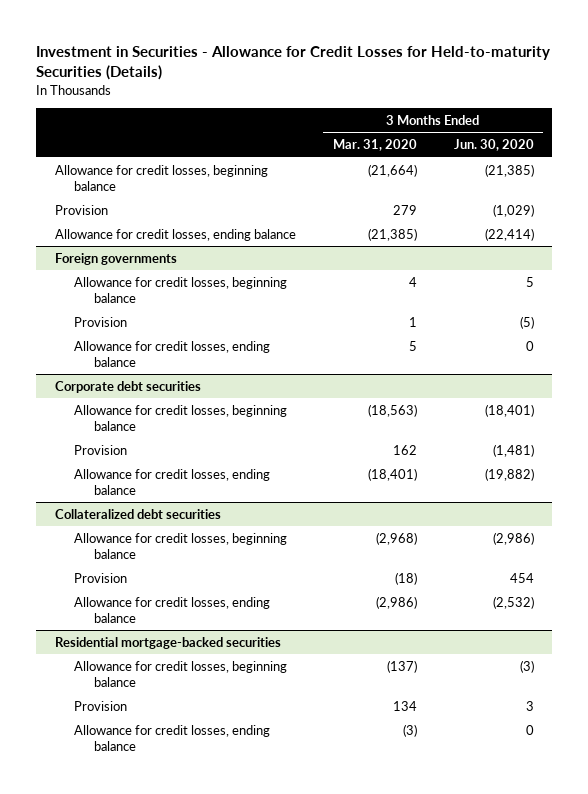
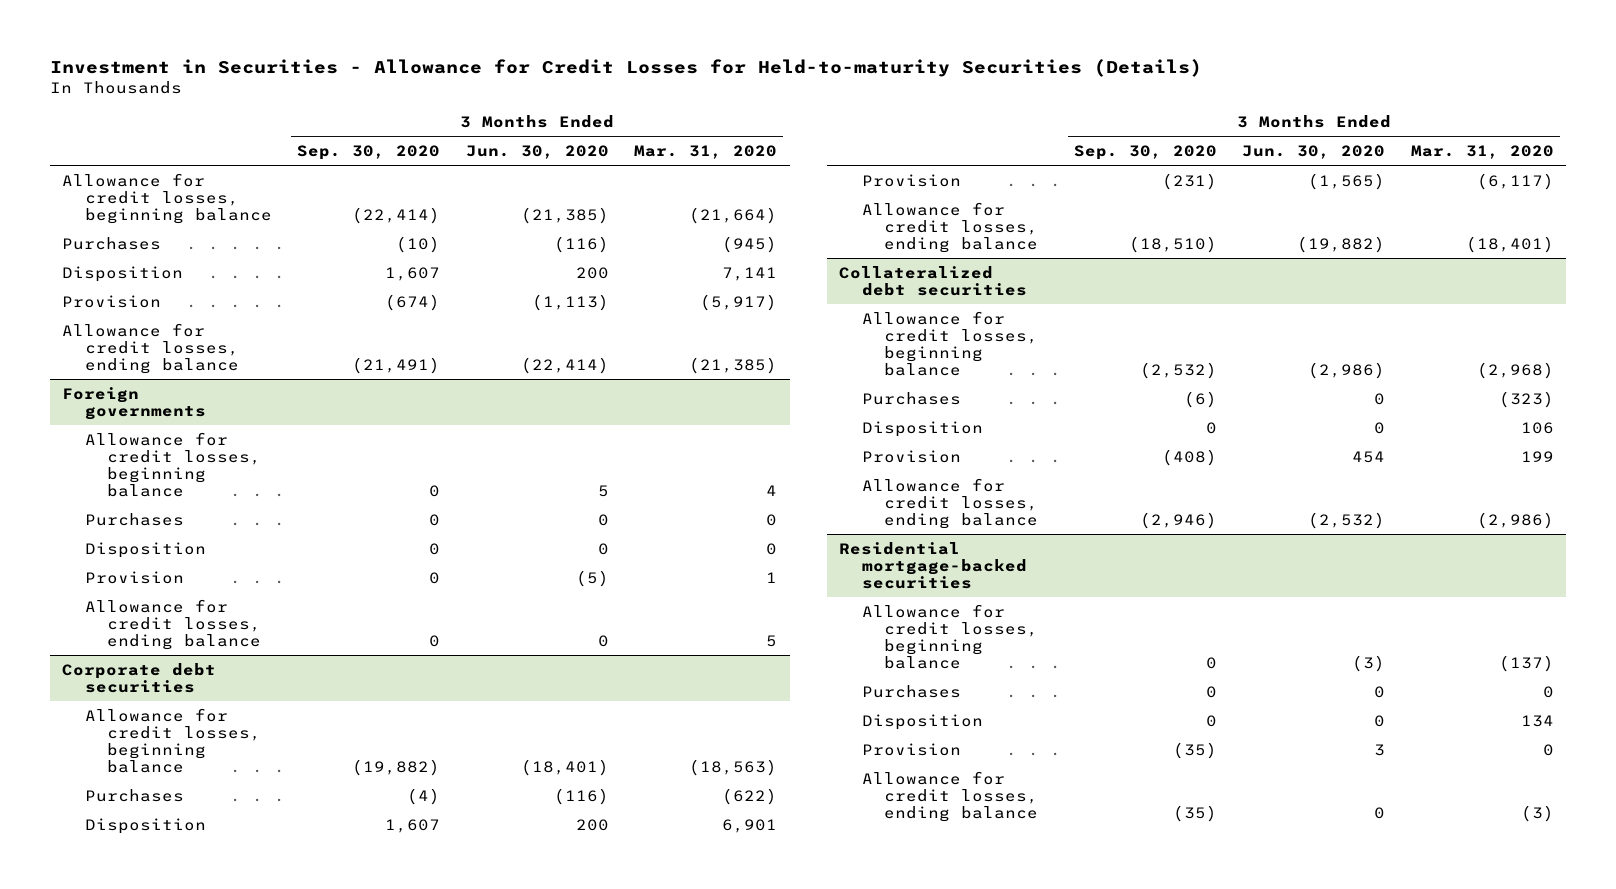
none -> [297,144,441,160] Sep. 30, 2020
none -> [62,236,162,250] Purchases
none -> [62,265,184,282] Disposition
[392,204,417,215] 279 -> [699,293,777,311] (5,917)
[492,203,534,217] (1,029) -> [531,293,609,311] (1,113)
none -> [84,512,184,526] Purchases
none -> [84,541,206,558] Disposition
none -> [84,788,184,802] Purchases
none -> [84,817,206,834] Disposition
[392,444,417,455] 162 -> [1476,172,1554,190] (6,117)
[492,443,534,457] (1,481) -> [1308,172,1386,190] (1,565)
none -> [861,391,961,405] Purchases
none -> [861,420,983,437] Disposition
[394,571,417,585] (18) -> [1520,450,1554,462] 199
none -> [861,684,961,698] Purchases
none -> [861,713,983,730] Disposition
[392,700,417,711] 134 -> [1542,743,1554,756] 0

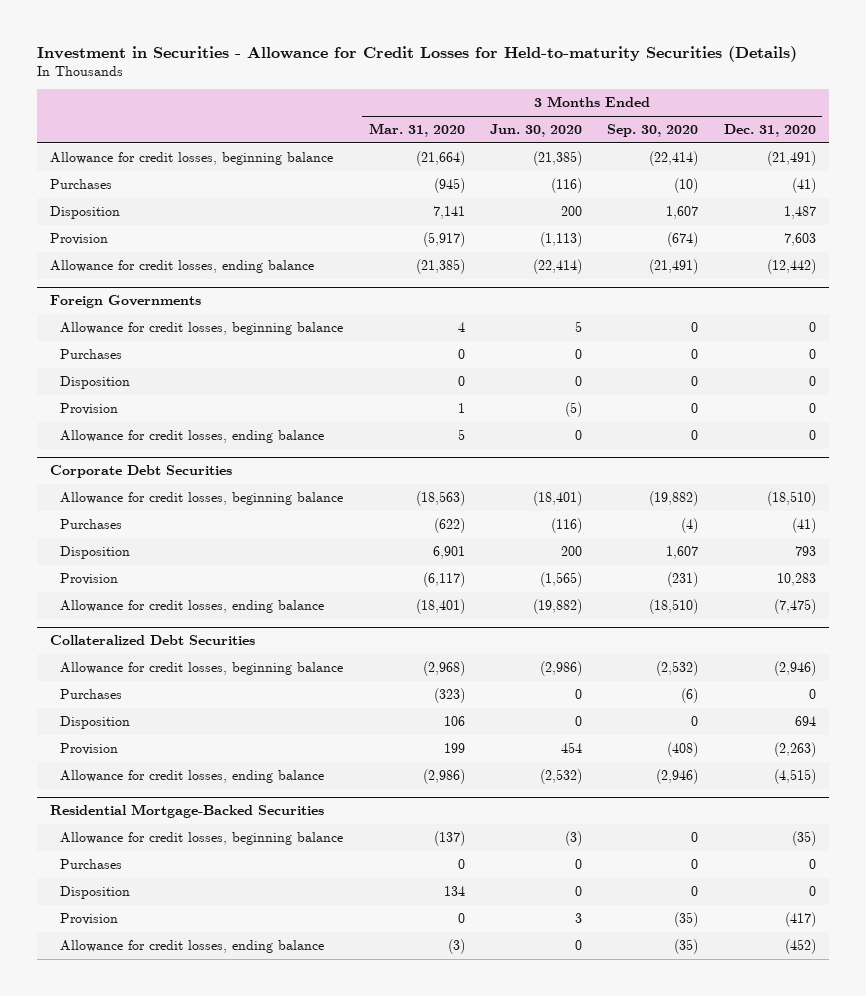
none -> [723,124,816,138] Dec. 31, 2020
[62,386,206,420] Foreign governments -> [50,295,202,309] Foreign Governments
[62,662,217,693] Corporate debt securities -> [50,465,233,479] Corporate Debt Securities
[839,265,1027,296] Collateralized debt securities -> [50,635,256,646] Collateralized Debt Securities
[839,541,1027,589] Residential mortgage-backed securities -> [50,804,325,819] Residential Mortgage-Backed Securities

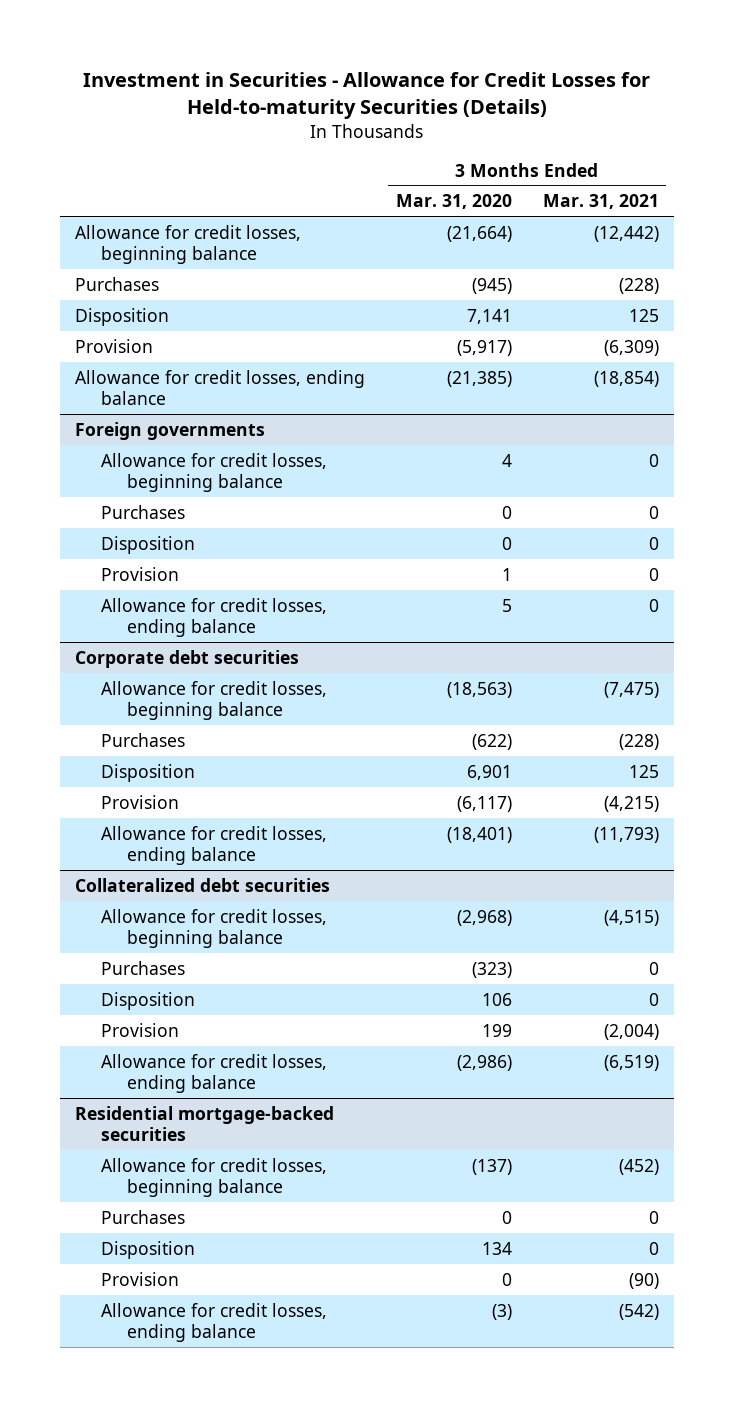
[490,124,583,138] Jun. 30, 2020 -> none
[607,124,699,138] Sep. 30, 2020 -> none
[723,124,816,138] Dec. 31, 2020 -> none
none -> [542,194,659,210] Mar. 31, 2021
[50,295,202,309] Foreign Governments -> [75,421,266,440] Foreign governments
[50,465,233,479] Corporate Debt Securities -> [75,649,300,668] Corporate debt securities
[50,635,256,646] Collateralized Debt Securities -> [75,877,331,892] Collateralized debt securities
[50,804,325,819] Residential Mortgage-Backed Securities -> [75,1105,335,1142] Residential mortgage-backed securities

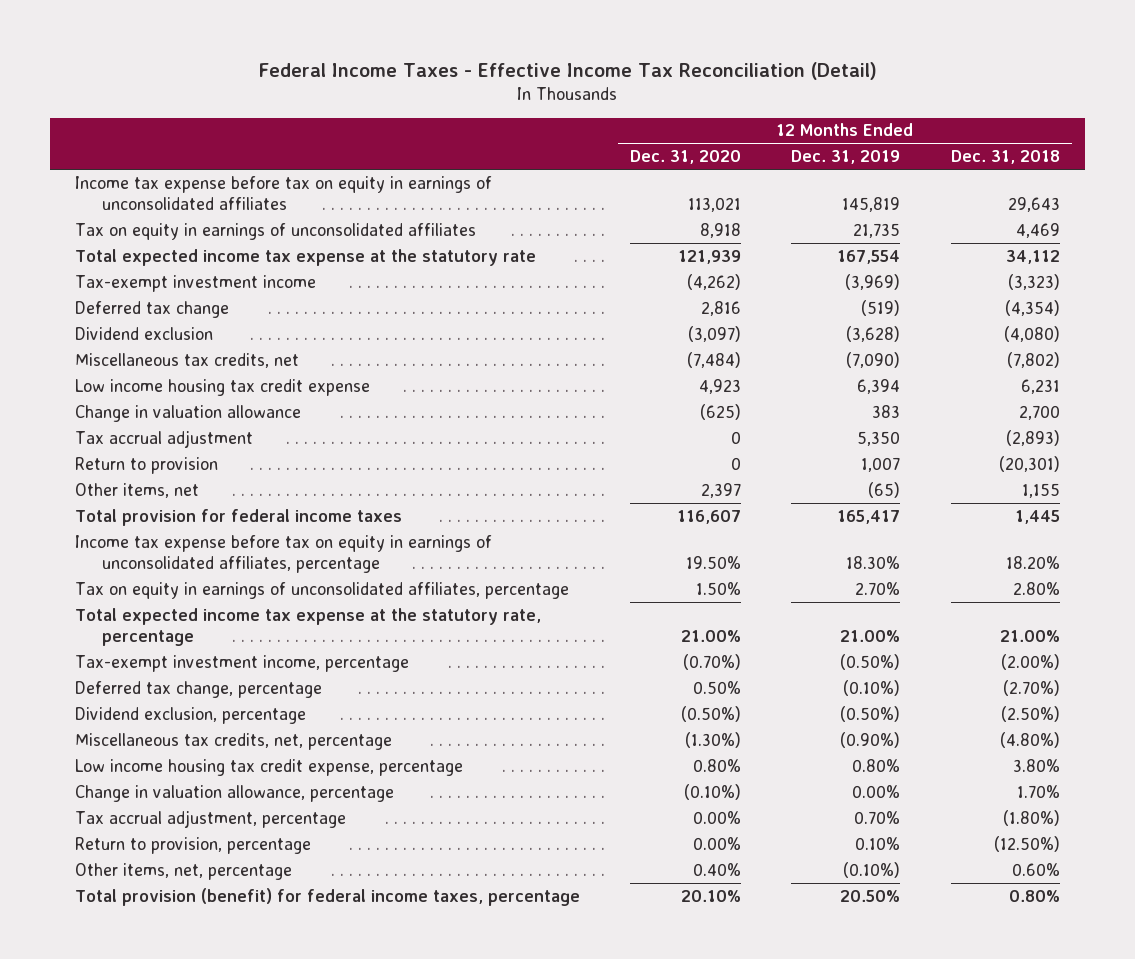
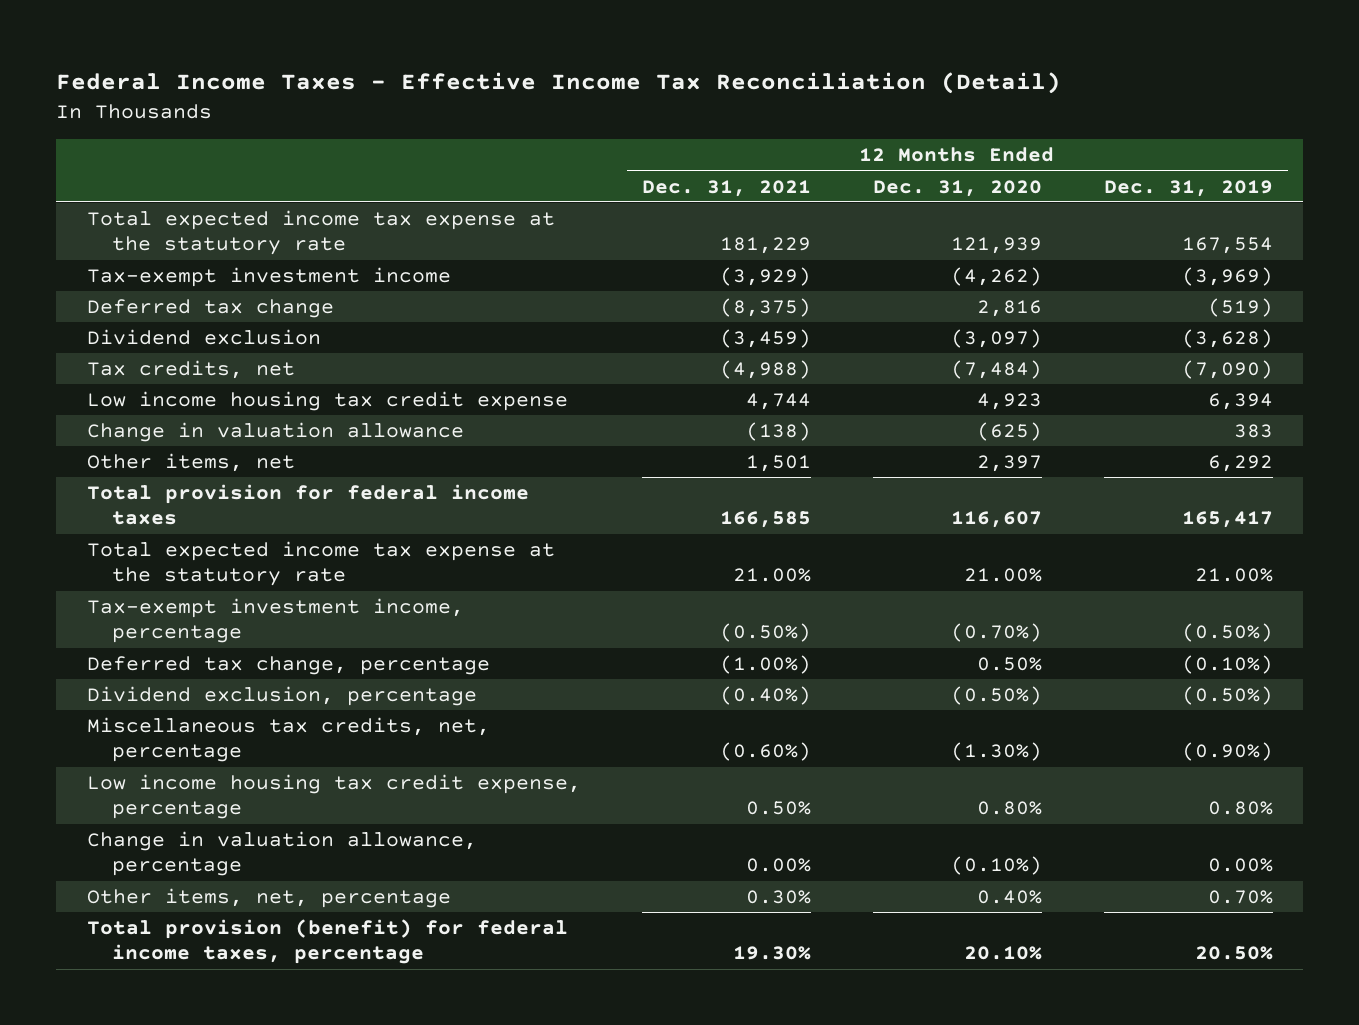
[950,150,1060,165] Dec. 31, 2018 -> none
none -> [642,179,812,197] Dec. 31, 2021
[75,175,493,211] Income tax expense before tax on equity in earnings of unconsolidated affiliates -> none
[75,222,477,240] Tax on equity in earnings of unconsolidated affiliates -> none
[75,352,300,368] Miscellaneous tax credits, net -> [86,359,295,379] Tax credits, net
[75,429,254,448] Tax accrual adjustment -> none
[75,456,219,474] Return to provision -> none
[868,481,901,498] (65) -> [1207,454,1273,472] 6,292
[75,534,493,574] Income tax expense before tax on equity in earnings of unconsolidated affiliates, percentage -> none
[75,581,570,599] Tax on equity in earnings of unconsolidated affiliates, percentage -> none
[75,607,542,647] Total expected income tax expense at the statutory rate, percentage -> [86,540,555,587] Total expected income tax expense at the statutory rate
[75,809,347,828] Tax accrual adjustment, percentage -> none
[75,836,312,854] Return to provision, percentage -> none
[843,861,901,878] (0.10%) -> [1207,889,1273,904] 0.70%

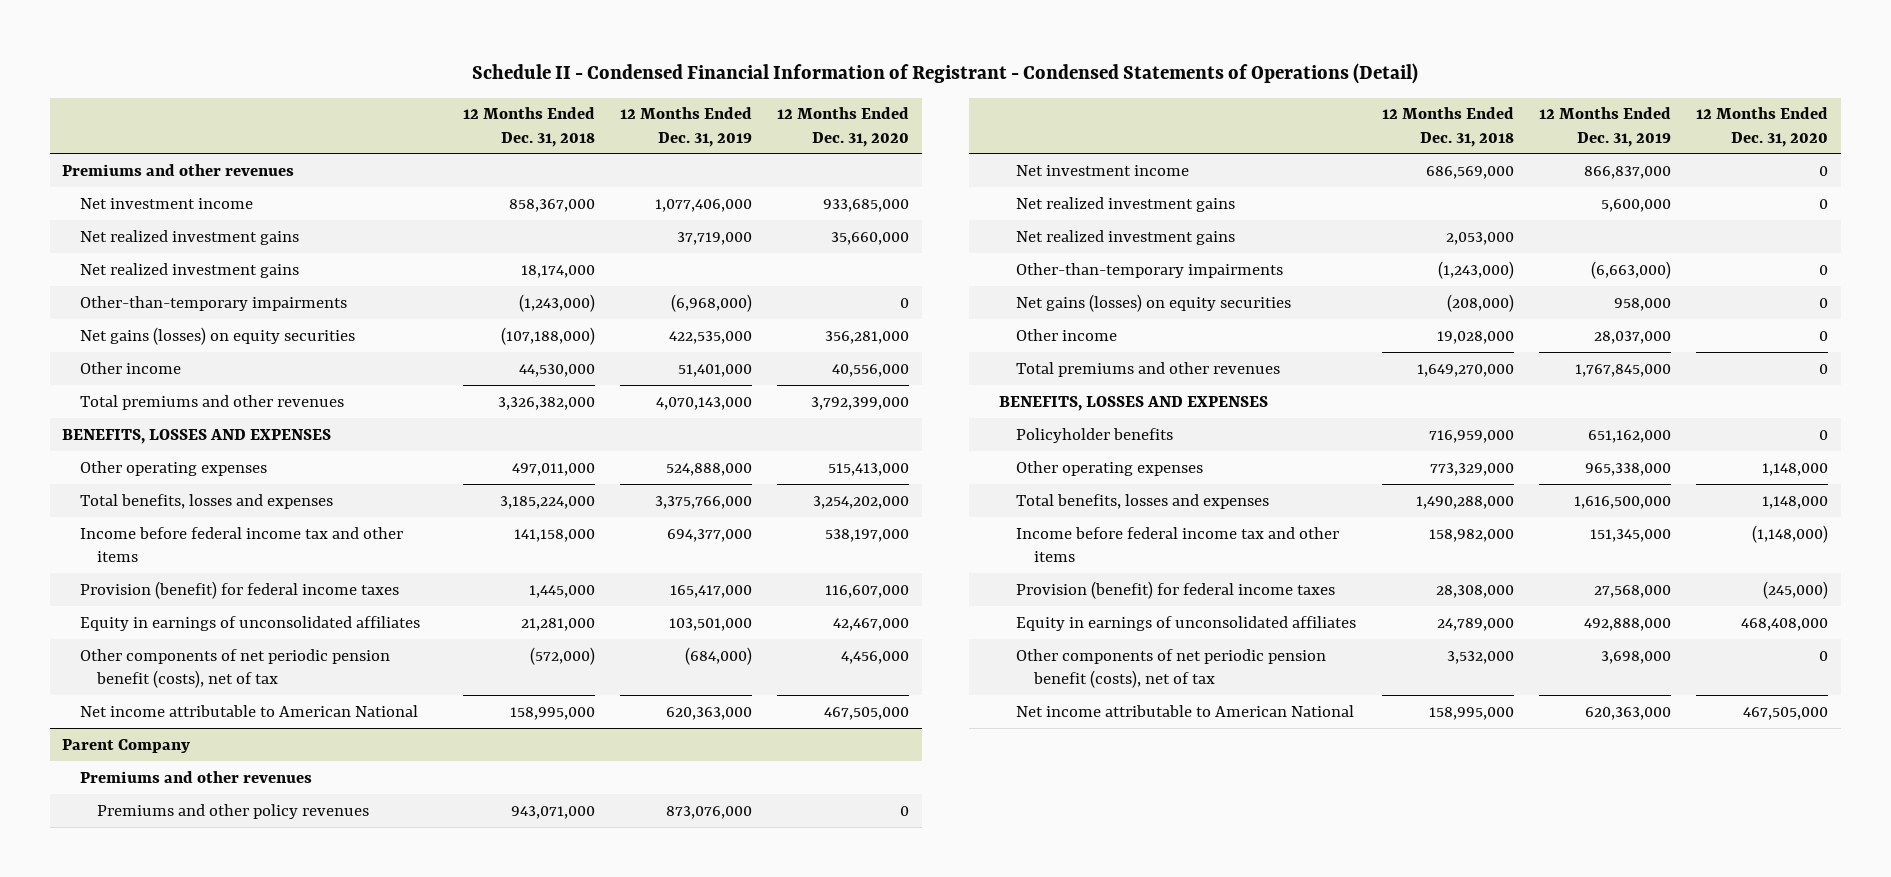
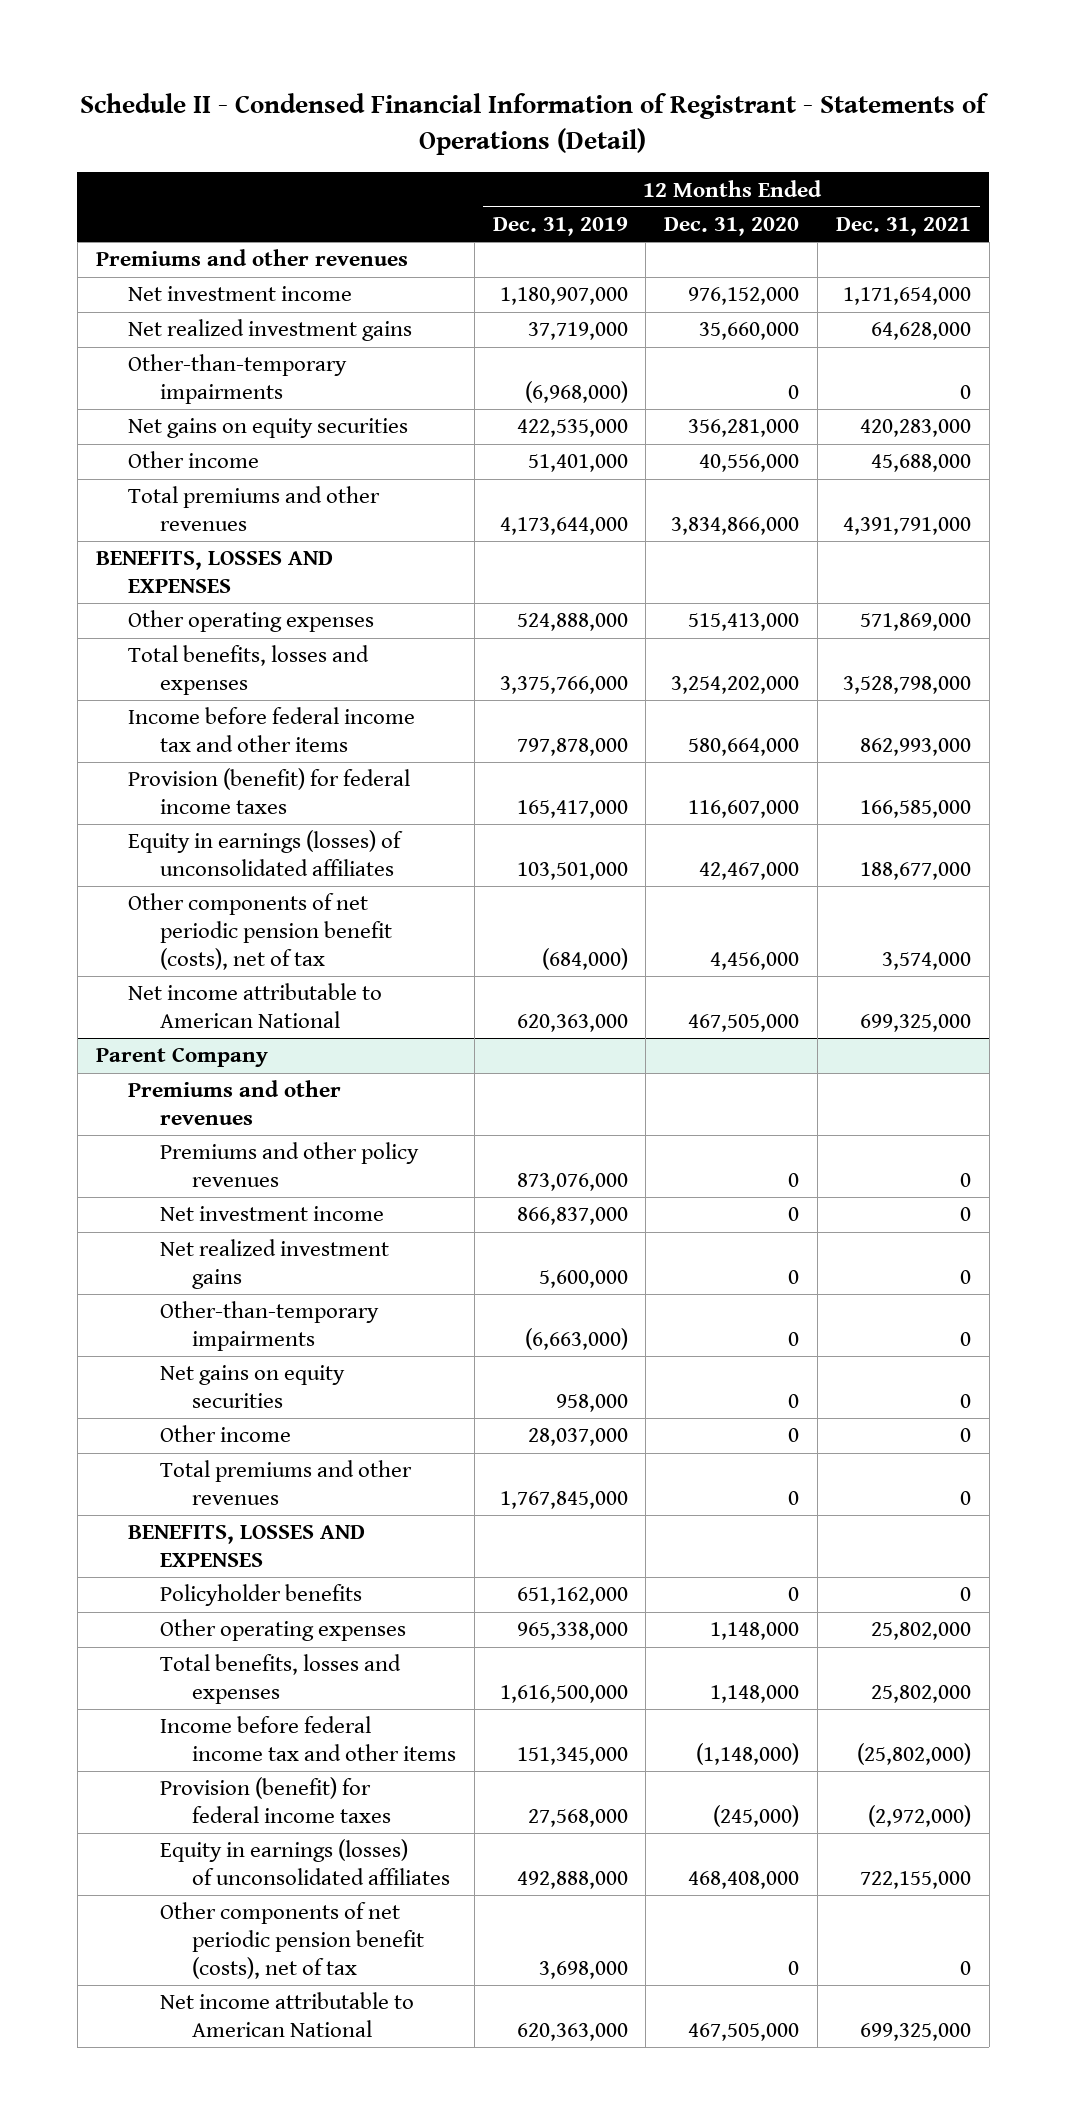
[472,62,1419,84] Schedule II - Condensed Financial Information of Registrant - Condensed Statements of Operations (Detail) -> [80,93,990,156] Schedule II - Condensed Financial Information of Registrant - Statements of Operations (Detail)
[462,107,595,147] 12 Months Ended Dec. 31, 2018 -> none
none -> [835,217,971,237] Dec. 31, 2021
[654,198,752,212] 1,077,406,000 -> [499,287,628,306] 1,180,907,000
[823,198,910,212] 933,685,000 -> [688,287,800,306] 976,152,000
[79,262,299,278] Net realized investment gains -> none
[79,326,355,345] Net gains (losses) on equity securities -> [127,418,408,439] Net gains on equity securities
[655,396,752,410] 4,070,143,000 -> [499,517,628,536] 4,173,644,000
[811,396,910,410] 3,792,399,000 -> [671,517,800,536] 3,834,866,000
[666,528,752,542] 694,377,000 -> [516,738,628,757] 797,878,000
[825,528,910,542] 538,197,000 -> [688,738,800,757] 580,664,000
[79,615,420,631] Equity in earnings of unconsolidated affiliates -> [127,830,403,877] Equity in earnings (losses) of unconsolidated affiliates
[1016,229,1236,245] Net realized investment gains -> none
[1016,293,1292,312] Net gains (losses) on equity securities -> [159,1365,345,1409] Net gains on equity securities
[1016,615,1357,631] Equity in earnings of unconsolidated affiliates -> [159,1839,451,1886] Equity in earnings (losses) of unconsolidated affiliates

